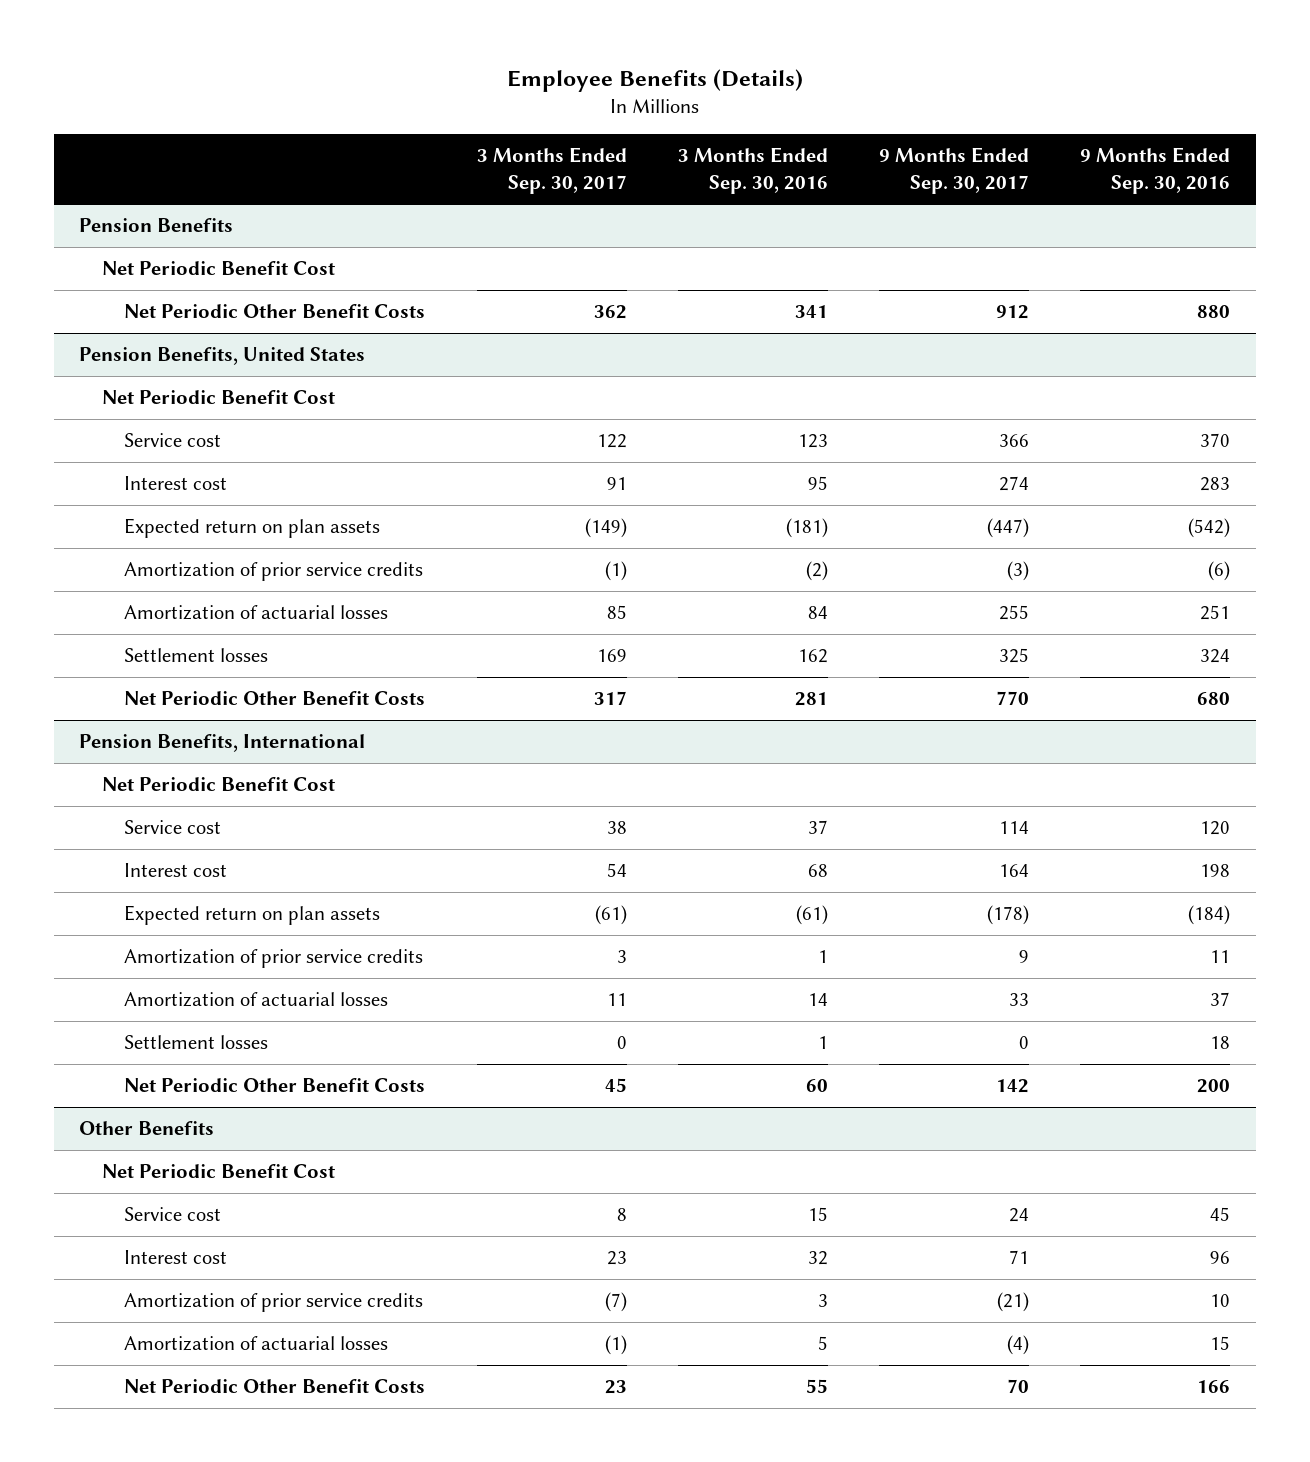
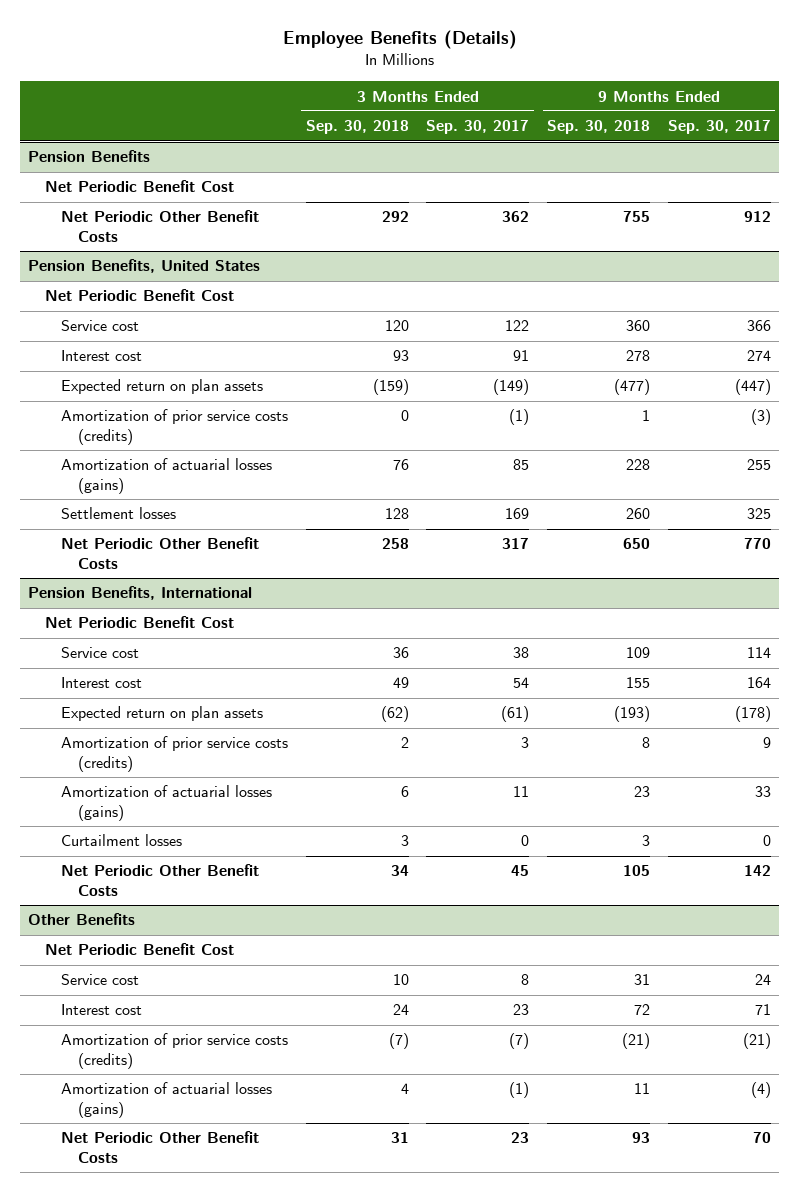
[677,147,828,194] 3 Months Ended Sep. 30, 2016 -> none
[1080,147,1231,194] 9 Months Ended Sep. 30, 2016 -> none
none -> [305,120,409,135] Sep. 30, 2018
none -> [546,120,650,135] Sep. 30, 2018
[124,562,424,582] Amortization of prior service credits -> [61,409,289,445] Amortization of prior service costs (credits)
[124,605,389,621] Amortization of actuarial losses -> [61,458,273,494] Amortization of actuarial losses (gains)
[124,1035,269,1050] Settlement losses -> none
[124,949,424,969] Amortization of prior service credits -> [61,736,289,772] Amortization of prior service costs (credits)
[124,992,389,1008] Amortization of actuarial losses -> [61,785,273,821] Amortization of actuarial losses (gains)
none -> [61,834,183,847] Curtailment losses
[124,1293,424,1313] Amortization of prior service credits -> [61,1033,289,1069] Amortization of prior service costs (credits)
[124,1336,389,1352] Amortization of actuarial losses -> [61,1082,273,1118] Amortization of actuarial losses (gains)

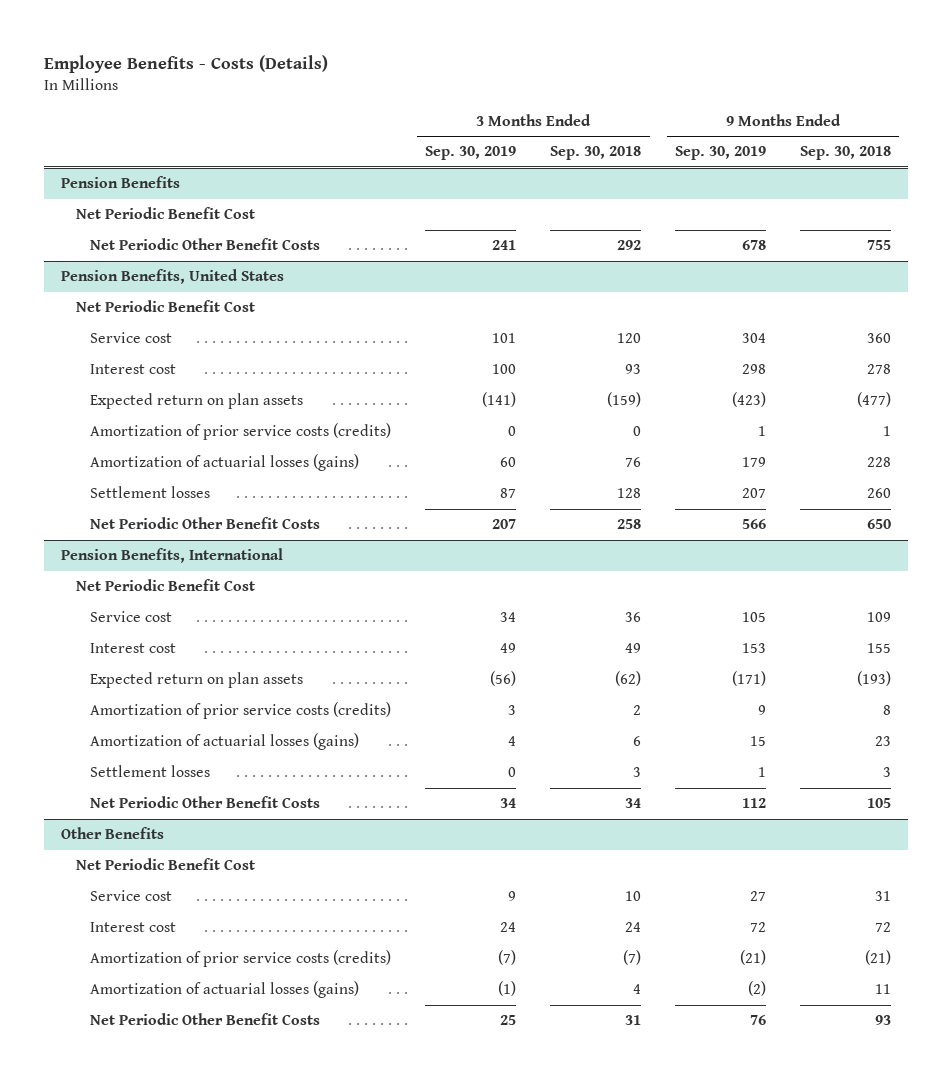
[282,30,517,50] Employee Benefits (Details) -> [44,54,329,73] Employee Benefits - Costs (Details)
[426,120,530,135] Sep. 30, 2017 -> none
[667,120,771,135] Sep. 30, 2017 -> none
none -> [425,146,517,161] Sep. 30, 2019
none -> [675,146,767,161] Sep. 30, 2019
[61,834,183,847] Curtailment losses -> none
none -> [90,765,211,778] Settlement losses

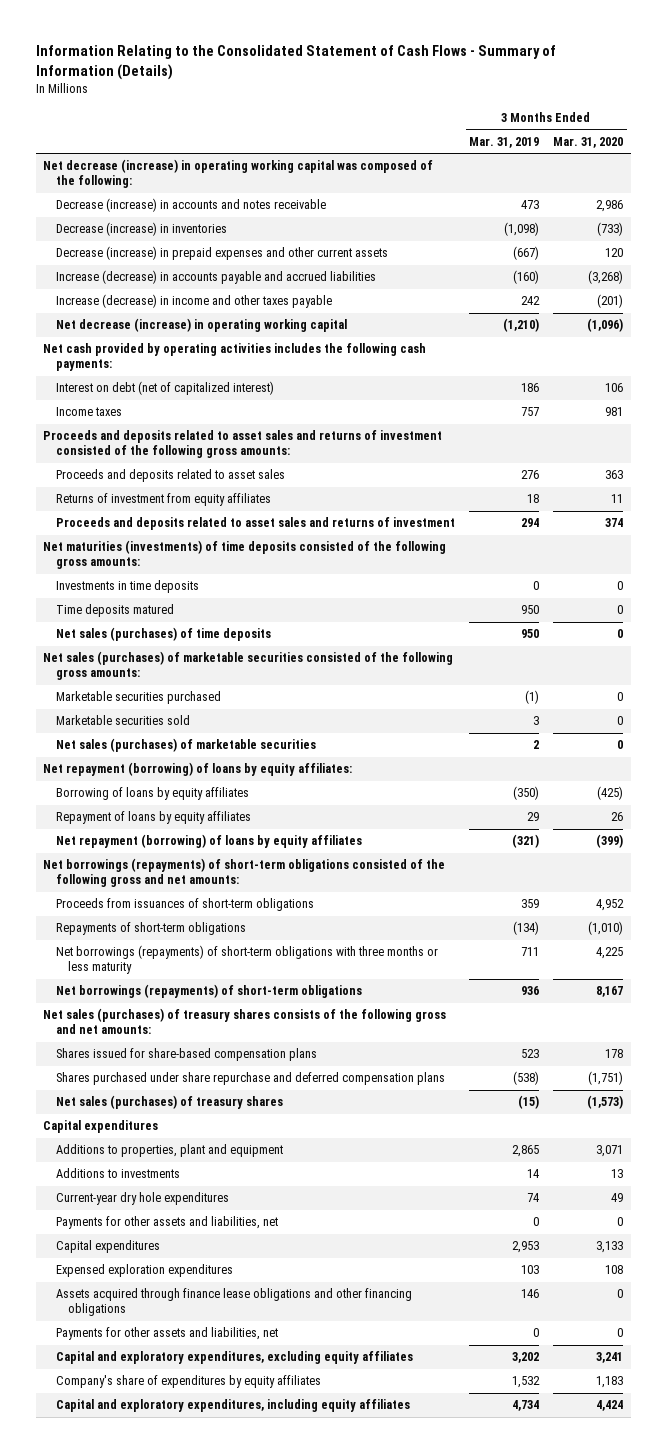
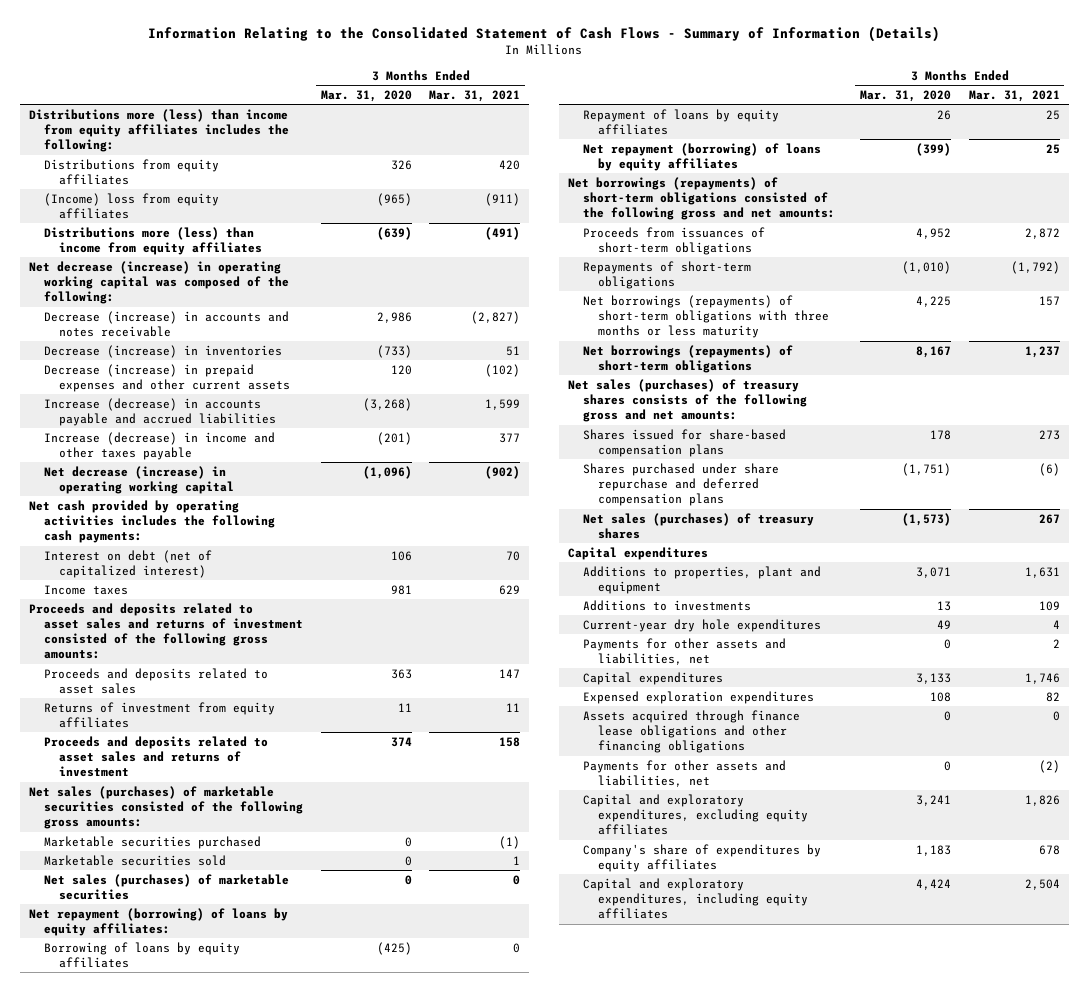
[469,136,540,148] Mar. 31, 2019 -> none
none -> [429,89,521,102] Mar. 31, 2021
none -> [28,108,289,153] Distributions more (less) than income from equity affiliates includes the following:
none -> [43,158,219,185] Distributions from equity affiliates
none -> [43,192,219,219] (Income) loss from equity affiliates
none -> [43,226,262,255] Distributions more (less) than income from equity affiliates
[43,540,447,570] Net maturities (investments) of time deposits consisted of the following gross amounts: -> none
[55,580,199,594] Investments in time deposits -> none
[55,604,174,618] Time deposits matured -> none
[55,627,271,642] Net sales (purchases) of time deposits -> none

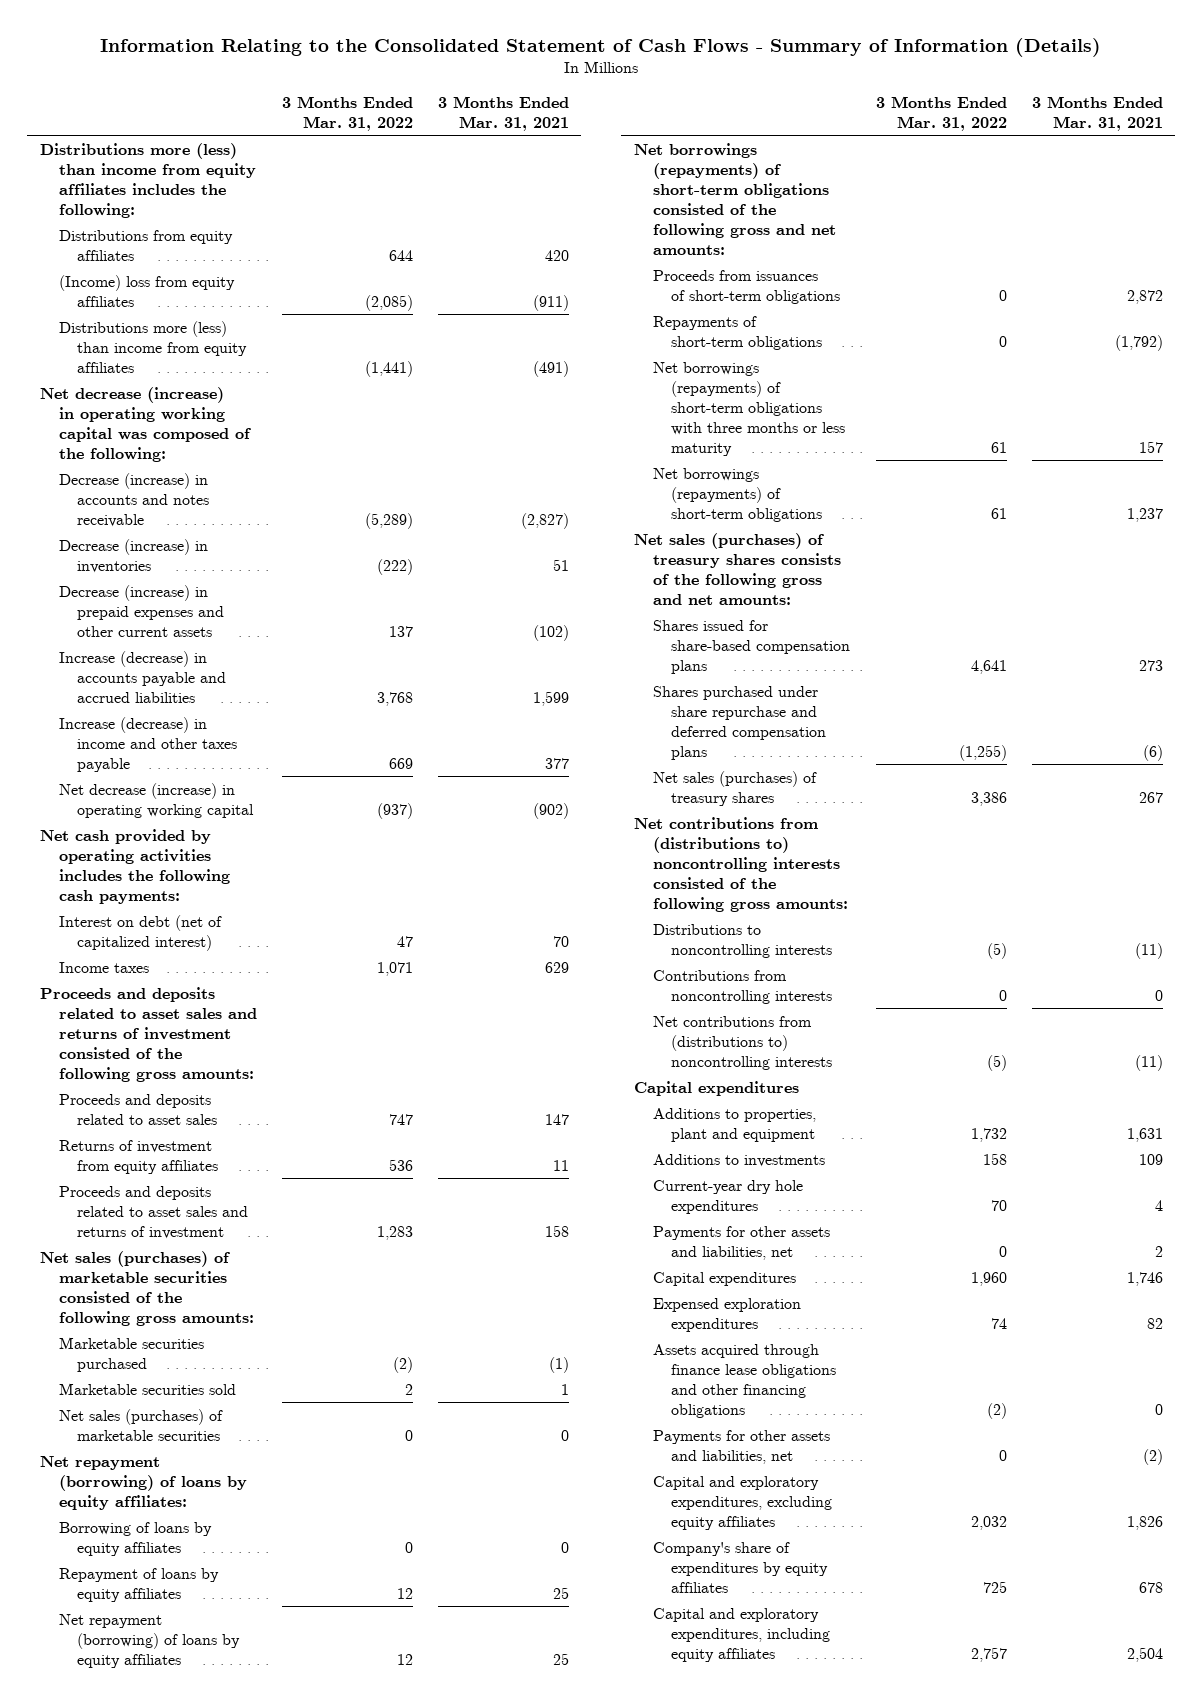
[320,89,412,102] Mar. 31, 2020 -> none
none -> [281,95,413,131] 3 Months Ended Mar. 31, 2022
none -> [633,816,848,912] Net contributions from (distributions to) noncontrolling interests consisted of the following gross amounts:
none -> [652,923,833,958] Distributions to noncontrolling interests
none -> [652,969,833,1004] Contributions from noncontrolling interests
none -> [652,1015,833,1070] Net contributions from (distributions to) noncontrolling interests

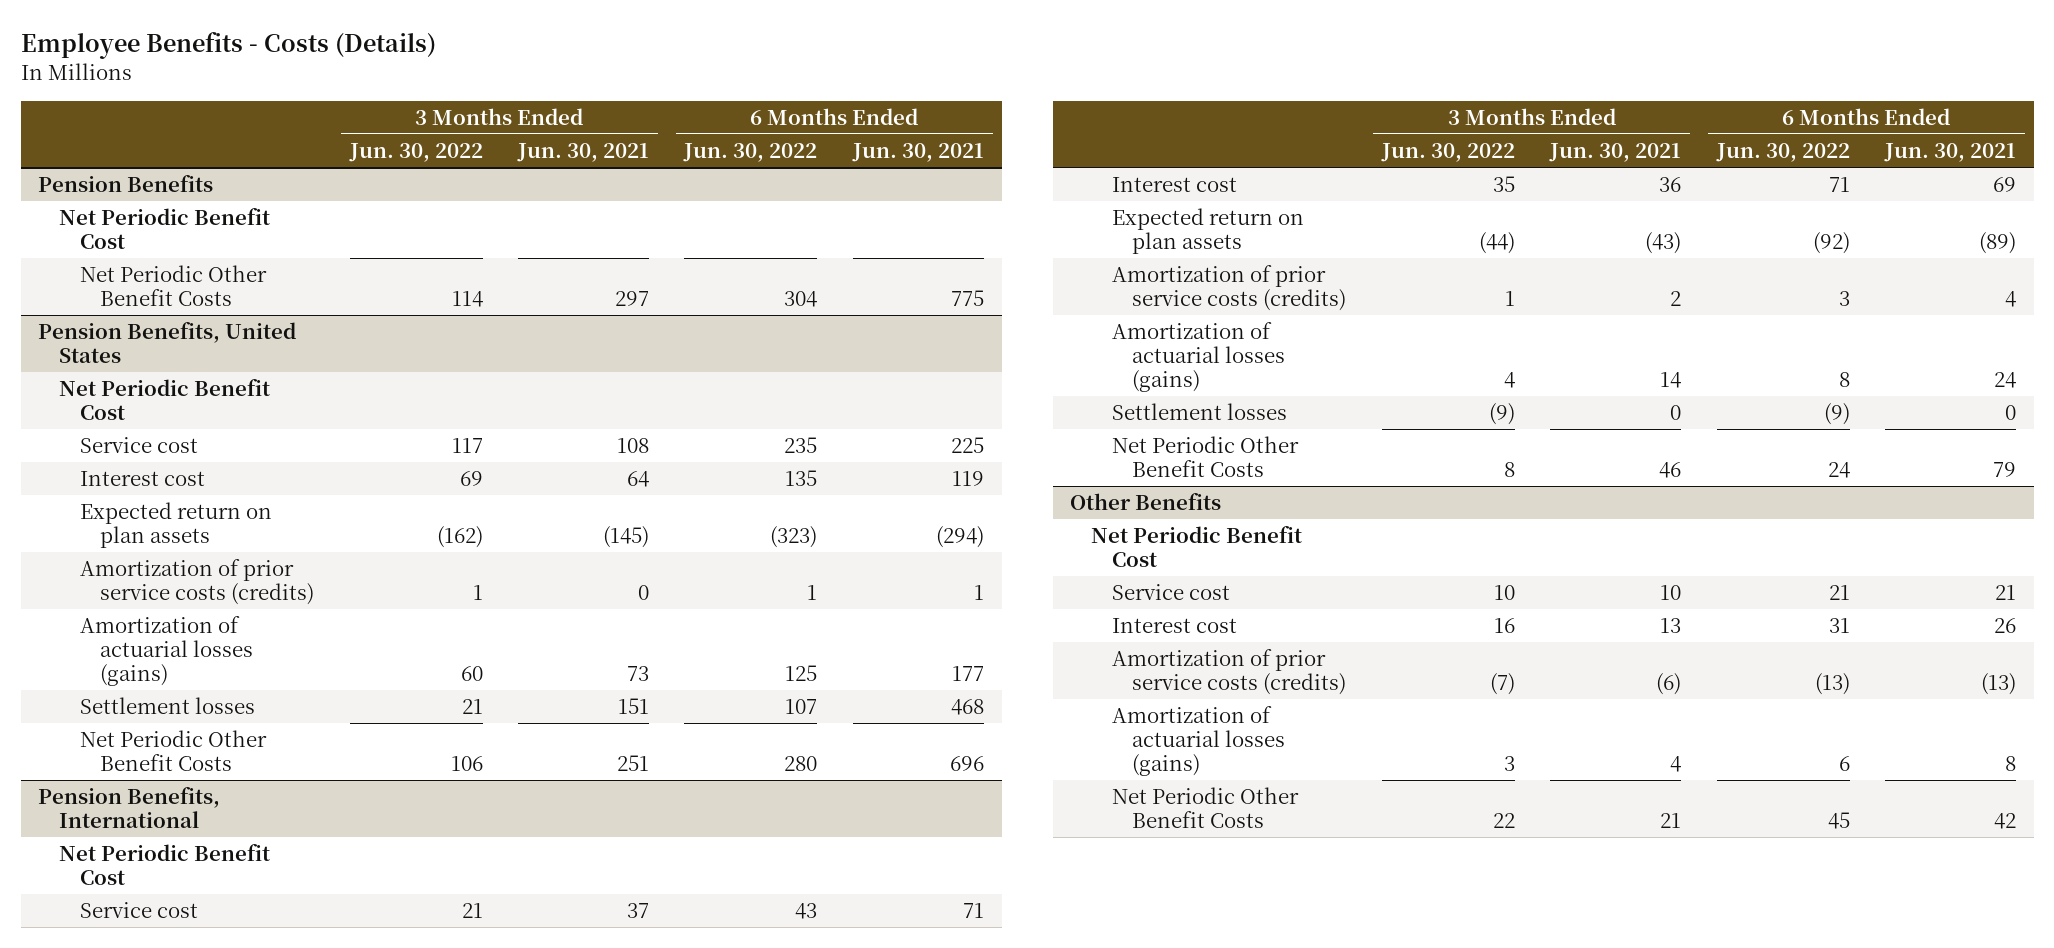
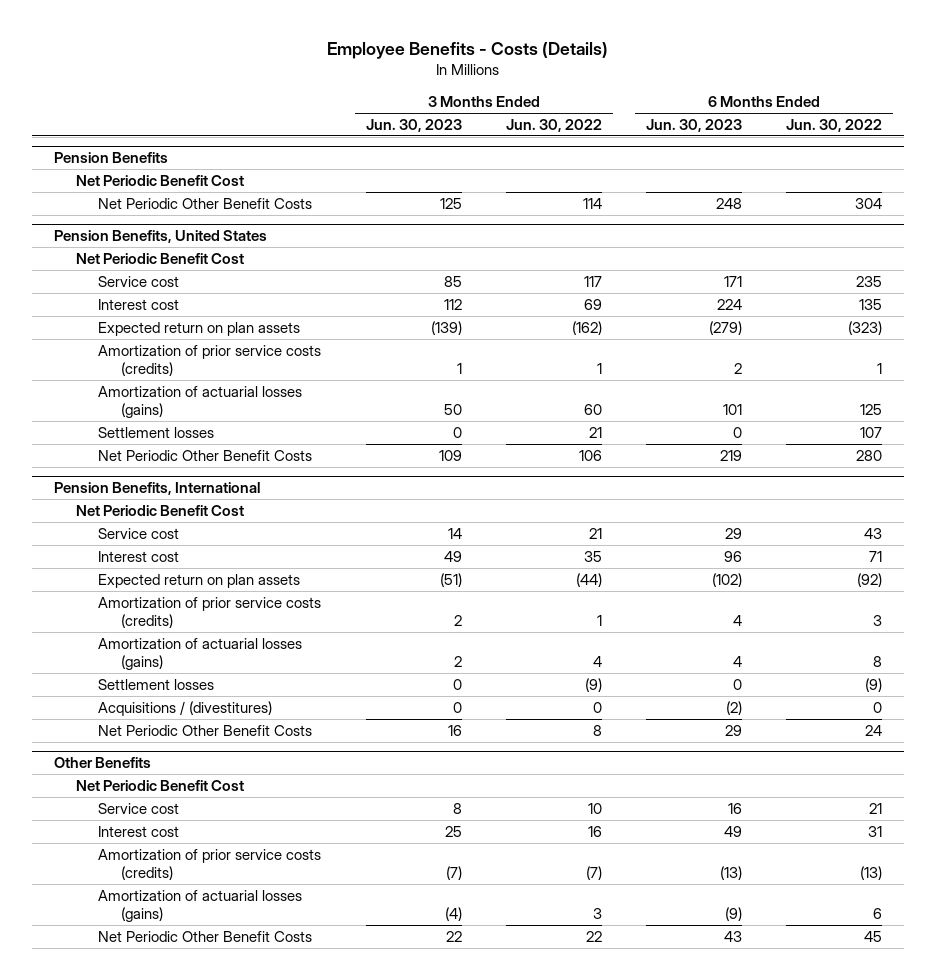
[517,143,650,163] Jun. 30, 2021 -> none
[851,143,984,163] Jun. 30, 2021 -> none
none -> [365,119,462,133] Jun. 30, 2023
none -> [645,119,742,133] Jun. 30, 2023
none -> [98,700,273,716] Acquisitions / (divestitures)

